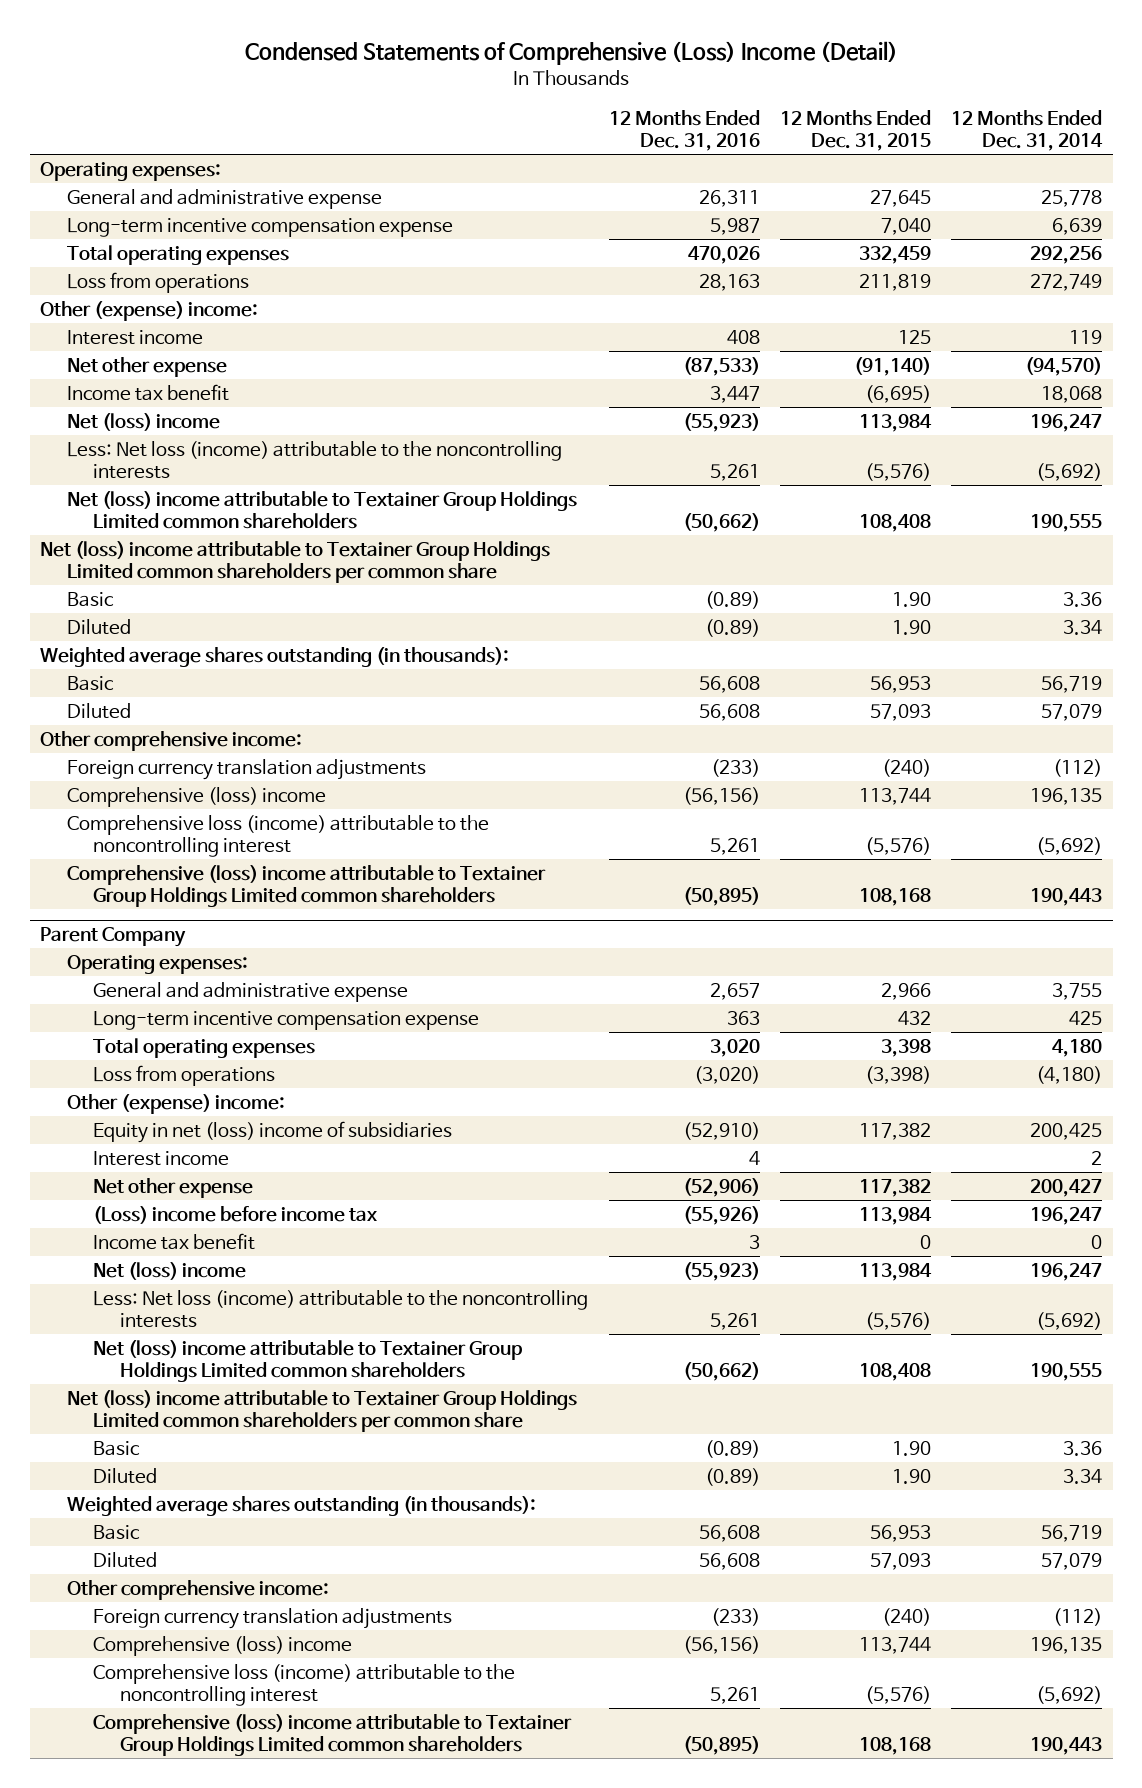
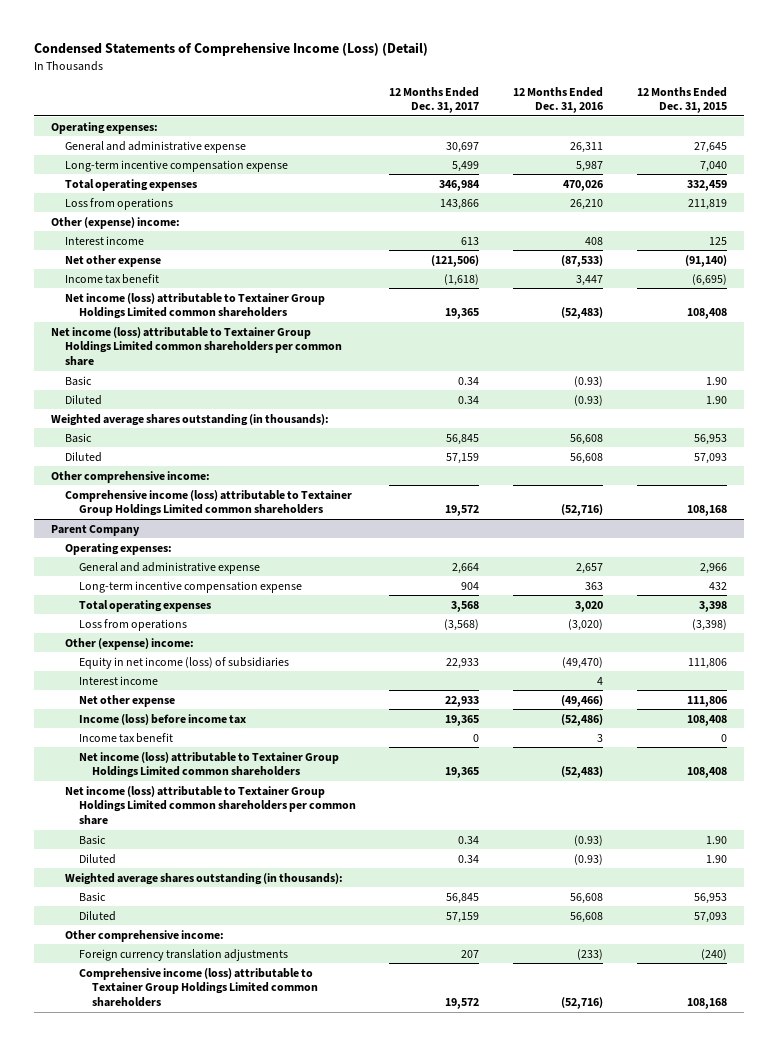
[245,41,899,66] Condensed Statements of Comprehensive (Loss) Income (Detail) -> [34,42,429,57] Condensed Statements of Comprehensive Income (Loss) (Detail)
[951,110,1104,152] 12 Months Ended Dec. 31, 2014 -> none
none -> [389,86,480,114] 12 Months Ended Dec. 31, 2017
[698,274,760,292] 28,163 -> [570,198,604,210] 26,210
[66,413,220,432] Net (loss) income -> none
[66,441,562,480] Less: Net loss (income) attributable to the noncontrolling interests -> none
[66,491,577,530] Net (loss) income attributable to Textainer Group Holdings Limited common shareholders -> [65,292,326,320] Net income (loss) attributable to Textainer Group Holdings Limited common shareholders
[682,513,760,533] (50,662) -> [561,307,604,320] (52,483)
[39,541,550,584] Net (loss) income attributable to Textainer Group Holdings Limited common shareholders per common share -> [51,326,343,367] Net income (loss) attributable to Textainer Group Holdings Limited common shareholders per common share
[704,591,760,610] (0.89) -> [574,375,604,387] (0.93)
[704,619,760,638] (0.89) -> [574,394,604,406] (0.93)
[66,759,426,781] Foreign currency translation adjustments -> none
[66,787,326,808] Comprehensive (loss) income -> none
[66,815,489,858] Comprehensive loss (income) attributable to the noncontrolling interest -> none
[66,865,546,908] Comprehensive (loss) income attributable to Textainer Group Holdings Limited common shareholders -> [65,489,353,517] Comprehensive income (loss) attributable to Textainer Group Holdings Limited common shareholders
[682,887,760,907] (50,895) -> [561,504,604,517] (52,716)
[93,1121,453,1144] Equity in net (loss) income of subsidiaries -> [78,656,289,669] Equity in net income (loss) of subsidiaries
[682,1122,760,1141] (52,910) -> [562,656,604,669] (49,470)
[858,1123,931,1141] 117,382 -> [688,657,728,669] 111,806
[682,1178,760,1198] (52,906) -> [561,694,604,707] (49,466)
[858,1179,931,1198] 117,382 -> [687,695,728,707] 111,806
[93,1206,378,1225] (Loss) income before income tax -> [78,713,246,725] Income (loss) before income tax
[682,1206,760,1226] (55,926) -> [561,713,604,726] (52,486)
[858,1207,932,1226] 113,984 -> [687,714,728,726] 108,408
[93,1262,247,1281] Net (loss) income -> none
[93,1290,589,1329] Less: Net loss (income) attributable to the noncontrolling interests -> none
[93,1340,523,1383] Net (loss) income attributable to Textainer Group Holdings Limited common shareholders -> [78,751,339,779] Net income (loss) attributable to Textainer Group Holdings Limited common shareholders
[682,1362,760,1382] (50,662) -> [561,766,604,779] (52,483)
[66,1390,577,1433] Net (loss) income attributable to Textainer Group Holdings Limited common shareholders per common share -> [65,785,356,826] Net income (loss) attributable to Textainer Group Holdings Limited common shareholders per common share
[704,1440,760,1459] (0.89) -> [574,834,604,846] (0.93)
[704,1468,760,1487] (0.89) -> [574,853,604,865] (0.93)
[93,1636,353,1657] Comprehensive (loss) income -> none
[93,1664,516,1707] Comprehensive loss (income) attributable to the noncontrolling interest -> none
[93,1714,573,1757] Comprehensive (loss) income attributable to Textainer Group Holdings Limited common shareholders -> [78,967,319,1008] Comprehensive income (loss) attributable to Textainer Group Holdings Limited common shareholders
[682,1736,760,1756] (50,895) -> [561,997,604,1010] (52,716)

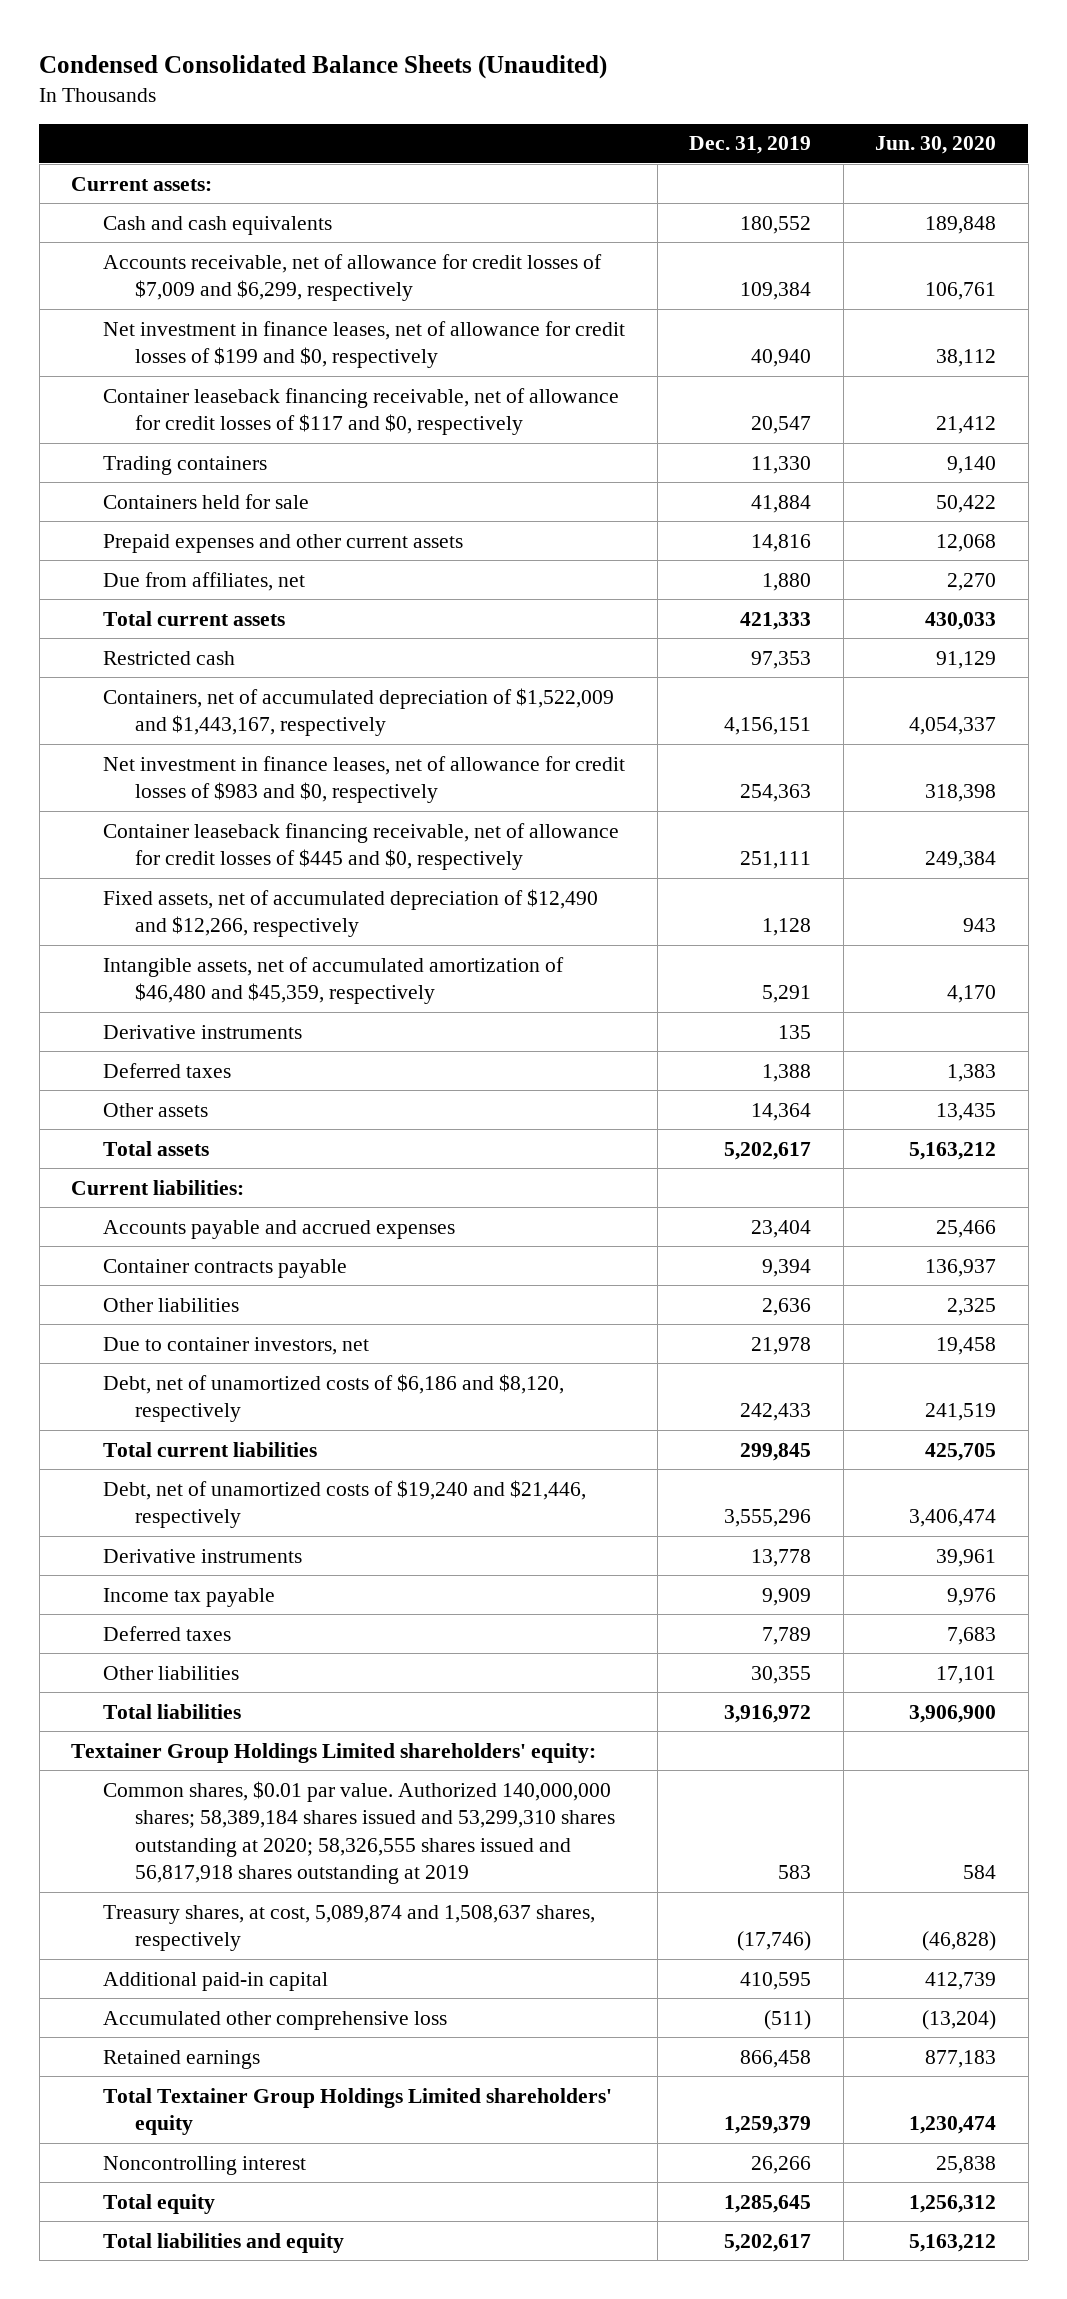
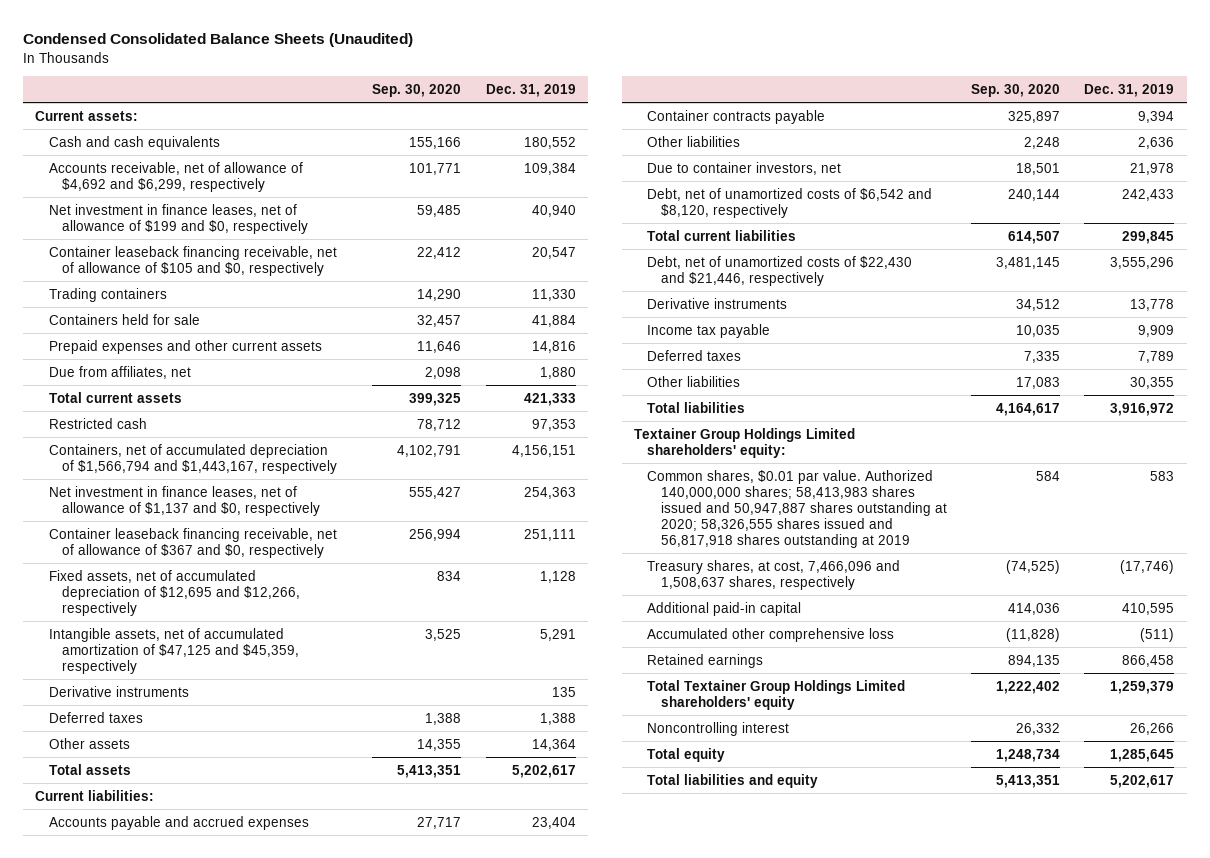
[875,136,997,155] Jun. 30, 2020 -> none
none -> [372,83,462,97] Sep. 30, 2020
[103,253,603,302] Accounts receivable, net of allowance for credit losses of $7,009 and $6,299, respectively -> [48,161,303,192] Accounts receivable, net of allowance of $4,692 and $6,299, respectively
[103,320,626,369] Net investment in finance leases, net of allowance for credit losses of $199 and $0, respectively -> [48,203,308,234] Net investment in finance leases, net of allowance of $199 and $0, respectively
[103,387,620,436] Container leaseback financing receivable, net of allowance for credit losses of $117 and $0, respectively -> [48,245,337,276] Container leaseback financing receivable, net of allowance of $105 and $0, respectively
[103,687,615,737] Containers, net of accumulated depreciation of $1,522,009 and $1,443,167, respectively -> [48,443,337,474] Containers, net of accumulated depreciation of $1,566,794 and $1,443,167, respectively
[103,755,626,804] Net investment in finance leases, net of allowance for credit losses of $983 and $0, respectively -> [48,485,320,516] Net investment in finance leases, net of allowance of $1,137 and $0, respectively
[103,822,620,871] Container leaseback financing receivable, net of allowance for credit losses of $445 and $0, respectively -> [48,527,337,558] Container leaseback financing receivable, net of allowance of $367 and $0, respectively
[103,888,599,938] Fixed assets, net of accumulated depreciation of $12,490 and $12,266, respectively -> [48,569,300,616] Fixed assets, net of accumulated depreciation of $12,695 and $12,266, respectively
[103,956,565,1005] Intangible assets, net of accumulated amortization of $46,480 and $45,359, respectively -> [48,627,299,674] Intangible assets, net of accumulated amortization of $47,125 and $45,359, respectively
[103,1373,565,1423] Debt, net of unamortized costs of $6,186 and $8,120, respectively -> [647,187,933,218] Debt, net of unamortized costs of $6,542 and $8,120, respectively
[103,1479,587,1529] Debt, net of unamortized costs of $19,240 and $21,446, respectively -> [647,255,913,286] Debt, net of unamortized costs of $22,430 and $21,446, respectively
[103,1780,616,1885] Common shares, $0.01 par value. Authorized 140,000,000 shares; 58,389,184 shares issued and 53,299,310 shares outstanding at 2020; 58,326,555 shares issued and 56,817,918 shares outstanding at 2019 -> [647,469,947,548] Common shares, $0.01 par value. Authorized 140,000,000 shares; 58,413,983 shares issued and 50,947,887 shares outstanding at 2020; 58,326,555 shares issued and 56,817,918 shares outstanding at 2019
[103,1904,596,1952] Treasury shares, at cost, 5,089,874 and 1,508,637 shares, respectively -> [647,559,901,590] Treasury shares, at cost, 7,466,096 and 1,508,637 shares, respectively

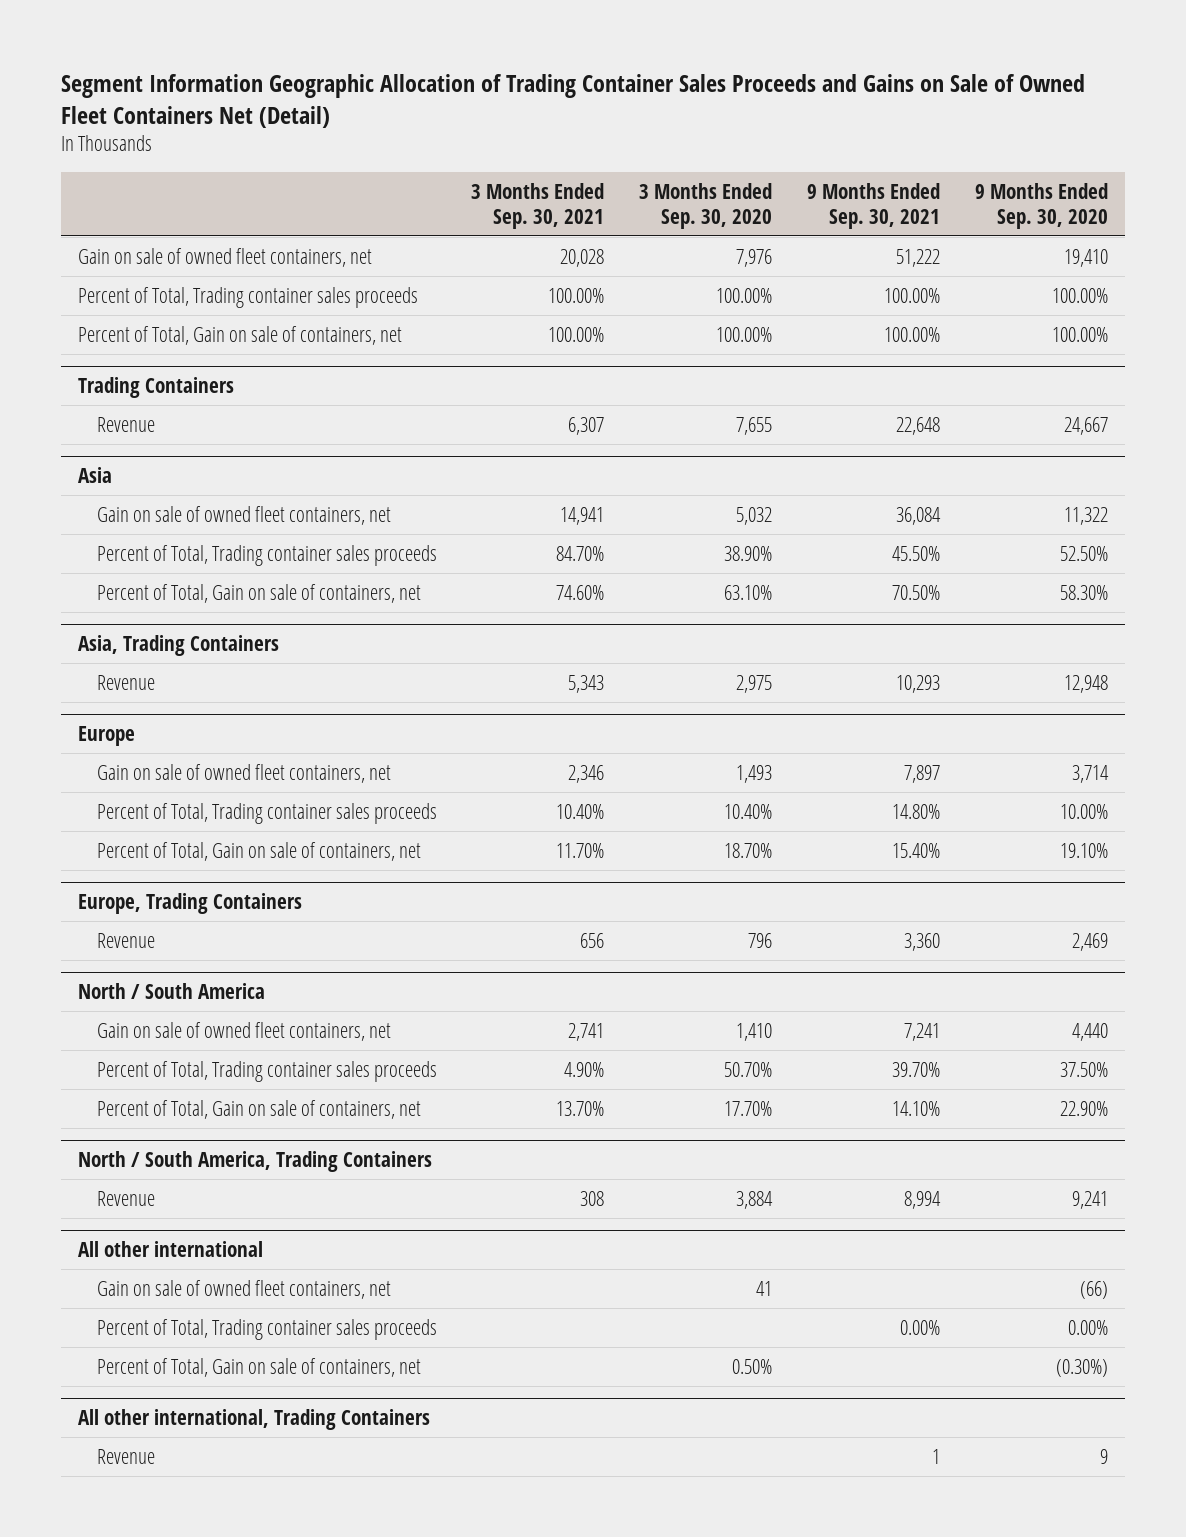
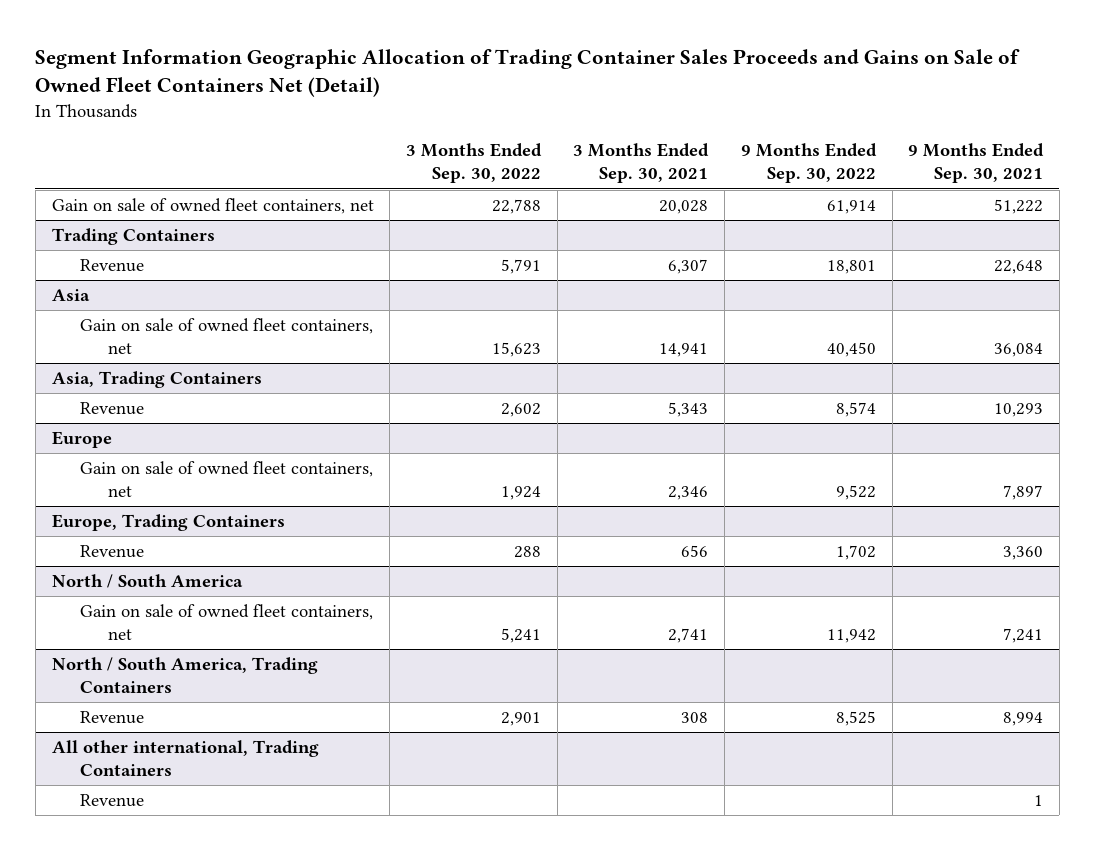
[639,182,773,229] 3 Months Ended Sep. 30, 2020 -> none
[974,182,1108,229] 9 Months Ended Sep. 30, 2020 -> none
none -> [406,143,543,184] 3 Months Ended Sep. 30, 2022
none -> [740,143,877,184] 9 Months Ended Sep. 30, 2022
[77,286,418,308] Percent of Total, Trading container sales proceeds -> none
[77,325,402,345] Percent of Total, Gain on sale of containers, net -> none
[96,544,437,566] Percent of Total, Trading container sales proceeds -> none
[96,583,421,603] Percent of Total, Gain on sale of containers, net -> none
[96,802,437,824] Percent of Total, Trading container sales proceeds -> none
[96,841,421,861] Percent of Total, Gain on sale of containers, net -> none
[96,1060,437,1082] Percent of Total, Trading container sales proceeds -> none
[96,1099,421,1119] Percent of Total, Gain on sale of containers, net -> none
[77,1241,263,1258] All other international -> none
[96,1279,391,1299] Gain on sale of owned fleet containers, net -> none
[96,1318,437,1340] Percent of Total, Trading container sales proceeds -> none
[96,1357,421,1377] Percent of Total, Gain on sale of containers, net -> none

